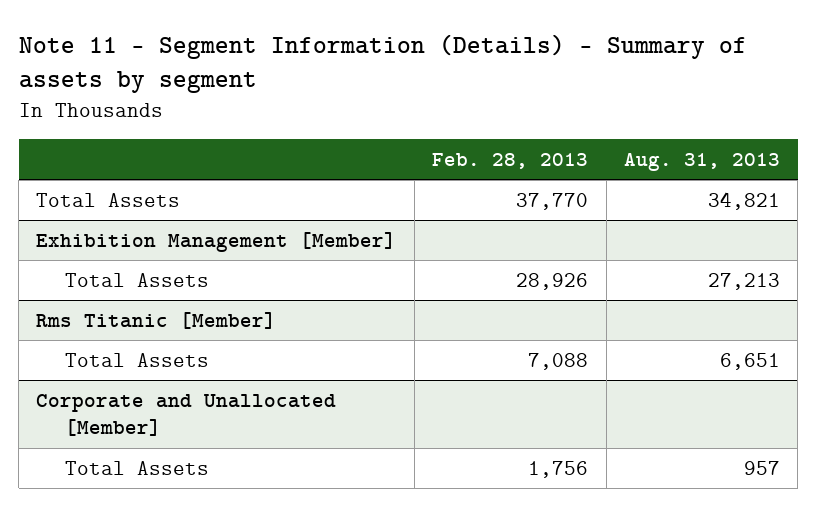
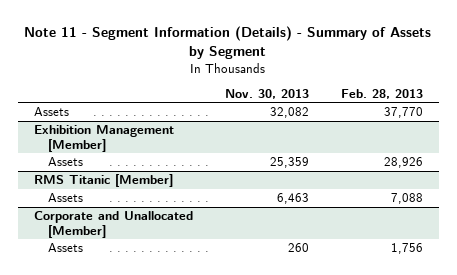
[18,33,747,94] Note 11 - Segment Information (Details) - Summary of assets by segment -> [24,25,432,59] Note 11 - Segment Information (Details) - Summary of Assets by Segment
[623,152,780,171] Aug. 31, 2013 -> none
none -> [224,89,309,100] Nov. 30, 2013
[36,192,181,207] Total Assets -> [33,107,69,117] Assets
[64,272,209,287] Total Assets -> [47,157,83,167] Assets
[36,311,277,329] Rms Titanic [Member] -> [33,174,173,188] RMS Titanic [Member]
[64,352,209,367] Total Assets -> [47,193,83,203] Assets
[64,460,209,475] Total Assets -> [47,243,83,253] Assets

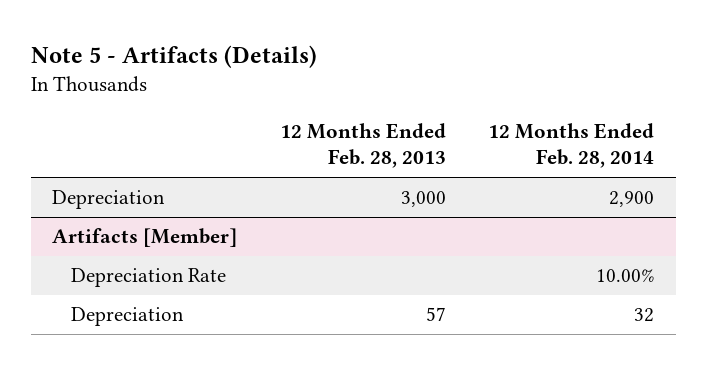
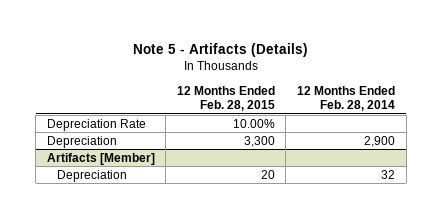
[279,123,446,169] 12 Months Ended Feb. 28, 2013 -> none
none -> [176,85,275,112] 12 Months Ended Feb. 28, 2015
none -> [46,118,146,131] Depreciation Rate
[71,268,227,288] Depreciation Rate -> none

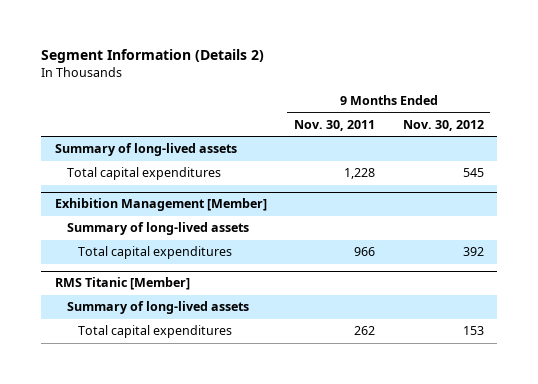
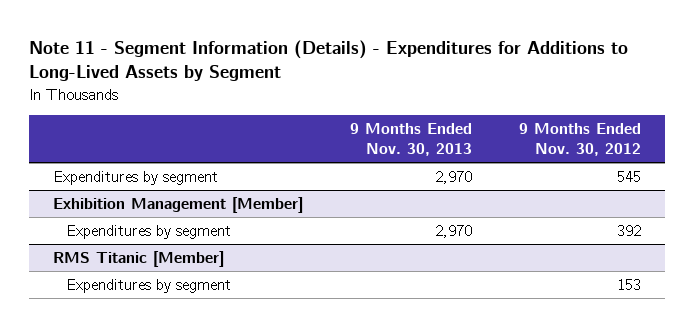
[41,49,265,64] Segment Information (Details 2) -> [29,39,629,82] Note 11 - Segment Information (Details) - Expenditures for Additions to Long-Lived Assets by Segment
[294,119,376,131] Nov. 30, 2011 -> none
none -> [349,123,472,157] 9 Months Ended Nov. 30, 2013
[54,143,237,157] Summary of long-lived assets -> none
[66,167,221,181] Total capital expenditures -> [52,170,218,185] Expenditures by segment
[66,222,249,236] Summary of long-lived assets -> none
[78,246,233,260] Total capital expenditures -> [66,224,232,239] Expenditures by segment
[66,301,249,315] Summary of long-lived assets -> none
[78,325,233,339] Total capital expenditures -> [66,278,232,293] Expenditures by segment

